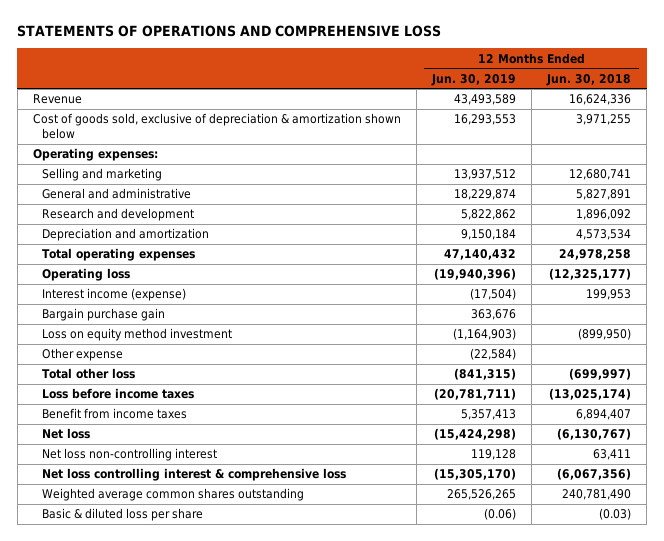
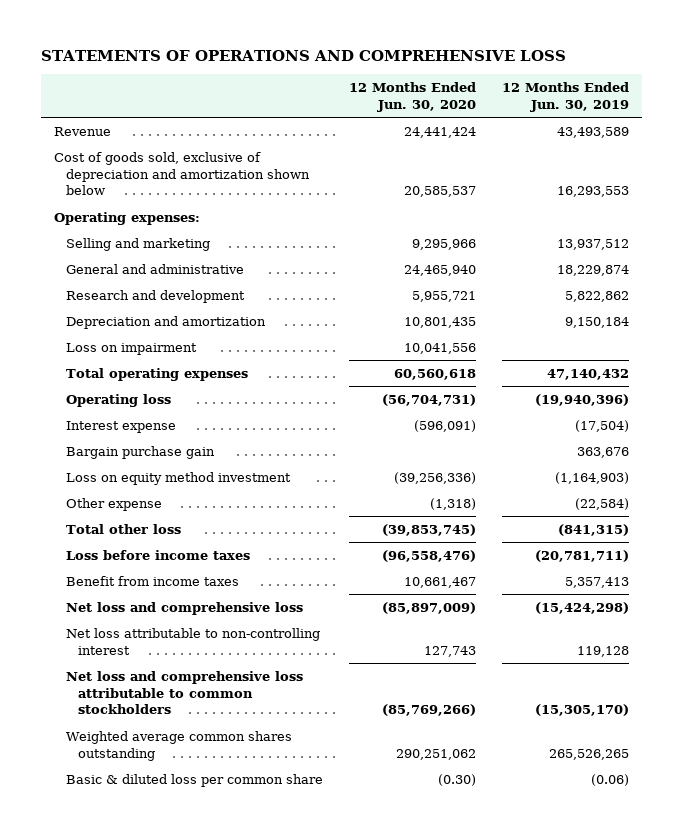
[546,73,632,86] Jun. 30, 2018 -> none
none -> [348,82,476,112] 12 Months Ended Jun. 30, 2020
[32,113,401,140] Cost of goods sold, exclusive of depreciation & amortization shown below -> [53,151,310,196] Cost of goods sold, exclusive of depreciation and amortization shown below
none -> [65,342,197,355] Loss on impairment
[41,288,186,302] Interest income (expense) -> [65,420,176,433] Interest expense
[41,428,90,440] Net loss -> [65,601,303,615] Net loss and comprehensive loss
[41,448,217,462] Net loss non-controlling interest -> [65,627,320,655] Net loss attributable to non-controlling interest
[41,468,346,482] Net loss controlling interest & comprehensive loss -> [65,670,303,715] Net loss and comprehensive loss attributable to common stockholders
[41,508,203,522] Basic & diluted loss per share -> [65,773,323,787] Basic & diluted loss per common share

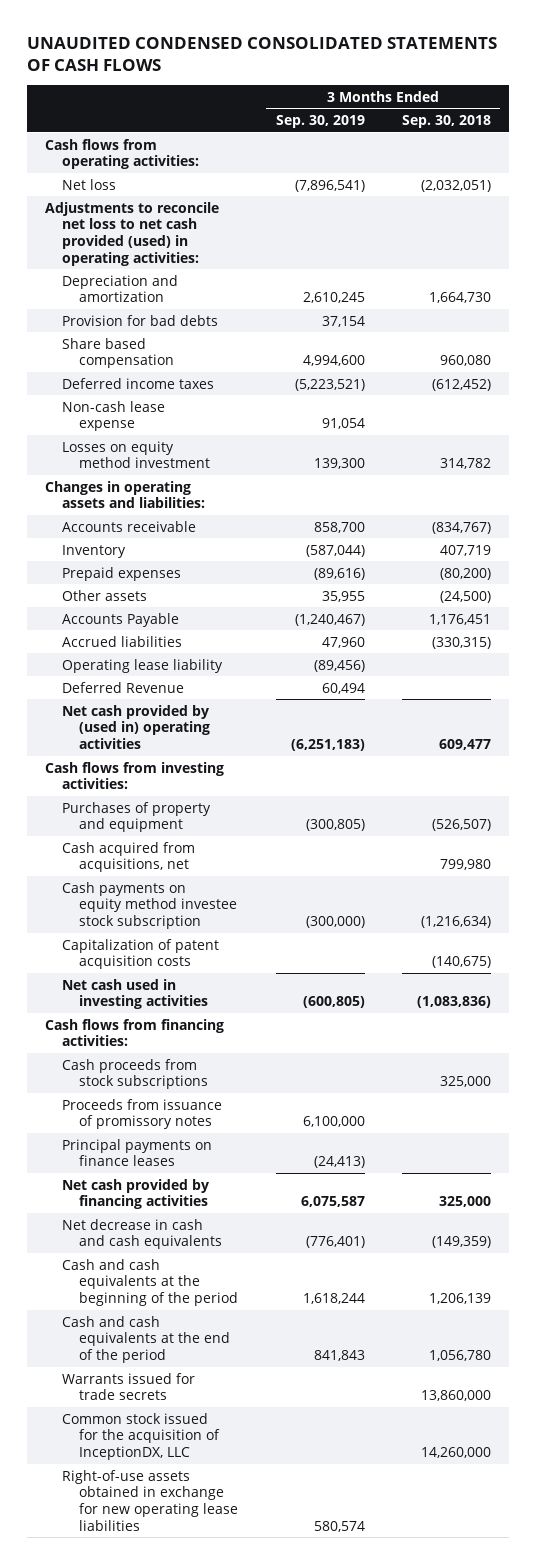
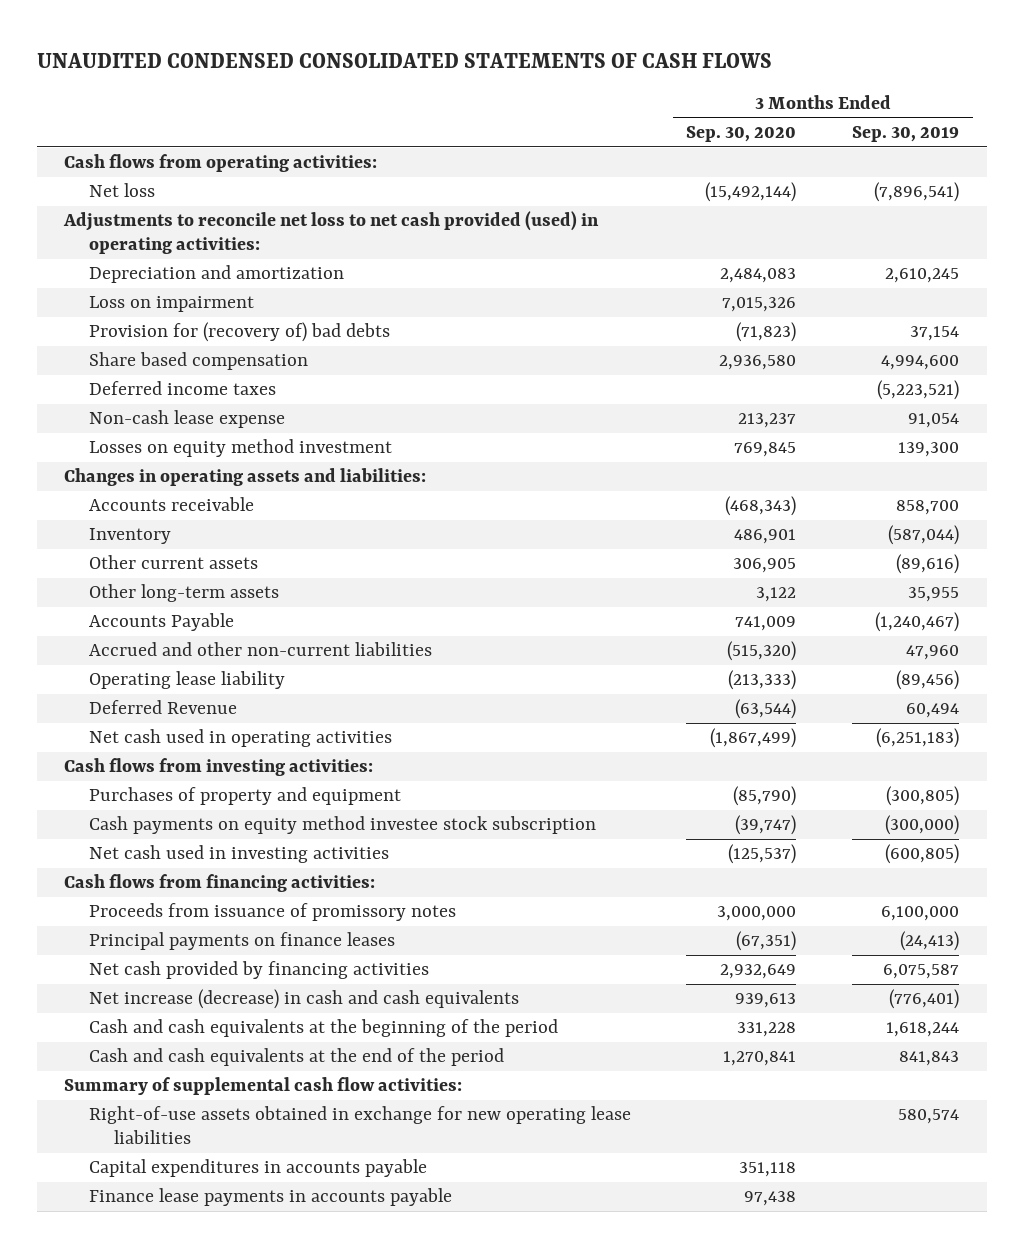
[401,115,491,129] Sep. 30, 2018 -> none
none -> [686,126,797,143] Sep. 30, 2020
none -> [89,296,255,313] Loss on impairment
[62,314,219,326] Provision for bad debts -> [89,322,391,343] Provision for (recovery of) bad debts
[62,566,182,581] Prepaid expenses -> [89,555,259,570] Other current assets
[62,589,148,601] Other assets -> [89,584,280,603] Other long-term assets
[62,635,183,647] Accrued liabilities -> [89,642,433,657] Accrued and other non-current liabilities
[62,704,211,749] Net cash provided by (used in) operating activities -> [89,729,393,748] Net cash used in operating activities
[62,841,196,873] Cash acquired from acquisitions, net -> none
[62,938,220,970] Capitalization of patent acquisition costs -> none
[62,1058,209,1090] Cash proceeds from stock subscriptions -> none
[62,1218,223,1250] Net decrease in cash and cash equivalents -> [89,989,520,1010] Net increase (decrease) in cash and cash equivalents
[62,1372,196,1401] Warrants issued for trade secrets -> none
[62,1412,221,1460] Common stock issued for the acquisition of InceptionDX, LLC -> none
none -> [64,1077,463,1096] Summary of supplemental cash flow activities:
none -> [89,1159,428,1178] Capital expenditures in accounts payable
none -> [89,1188,453,1207] Finance lease payments in accounts payable

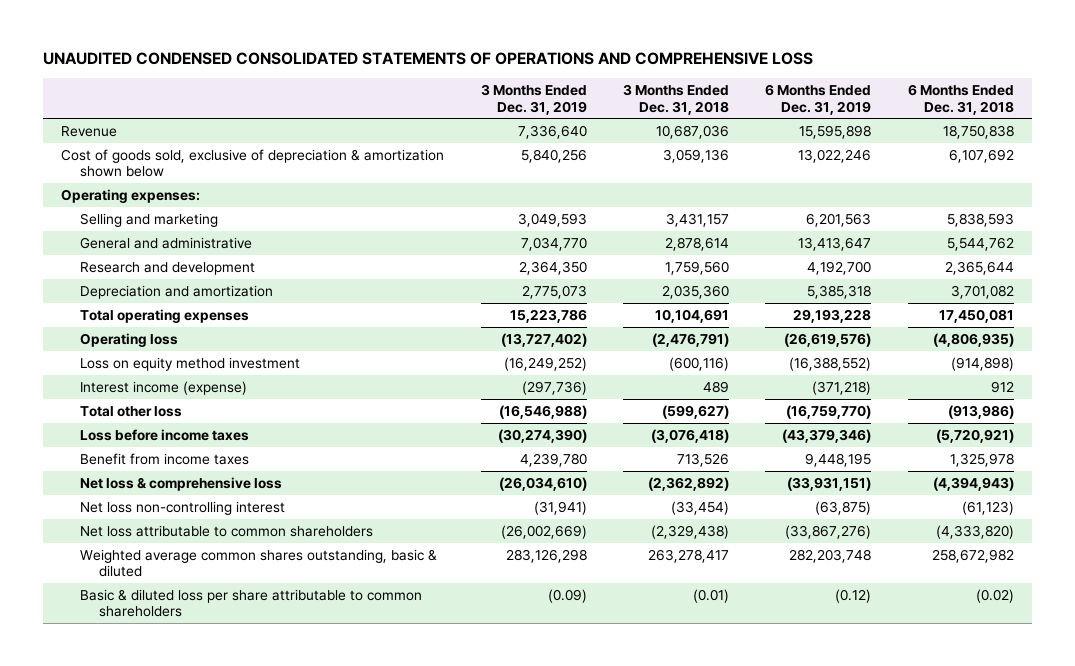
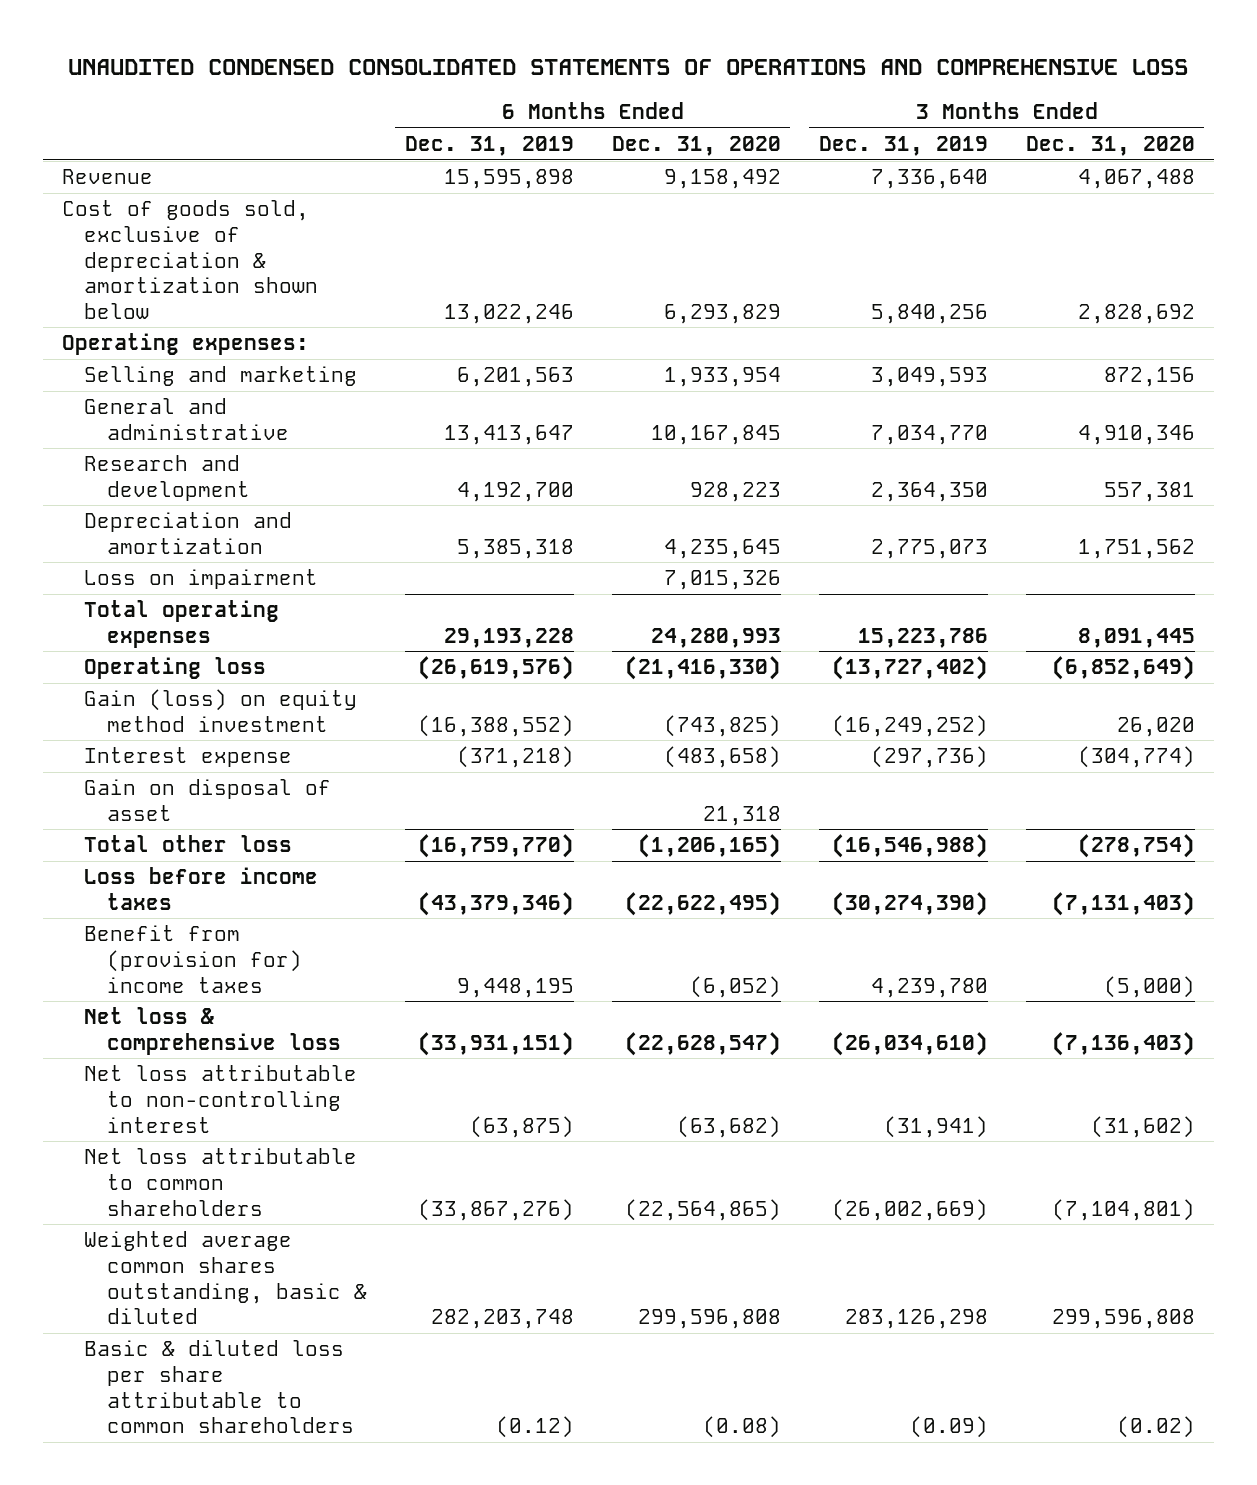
[623,84,730,115] 3 Months Ended Dec. 31, 2018 -> none
[907,84,1014,115] 6 Months Ended Dec. 31, 2018 -> none
none -> [611,135,781,156] Dec. 31, 2020
none -> [1025,135,1195,156] Dec. 31, 2020
none -> [84,569,319,590] Loss on impairment
[80,356,301,371] Loss on equity method investment -> [84,689,358,732] Gain (loss) on equity method investment
[80,380,248,395] Interest income (expense) -> [84,747,293,768] Interest expense
none -> [84,779,332,821] Gain on disposal of asset
[80,452,250,465] Benefit from income taxes -> [84,925,302,993] Benefit from (provision for) income taxes
[80,500,286,515] Net loss non-controlling interest -> [84,1065,358,1133] Net loss attributable to non-controlling interest

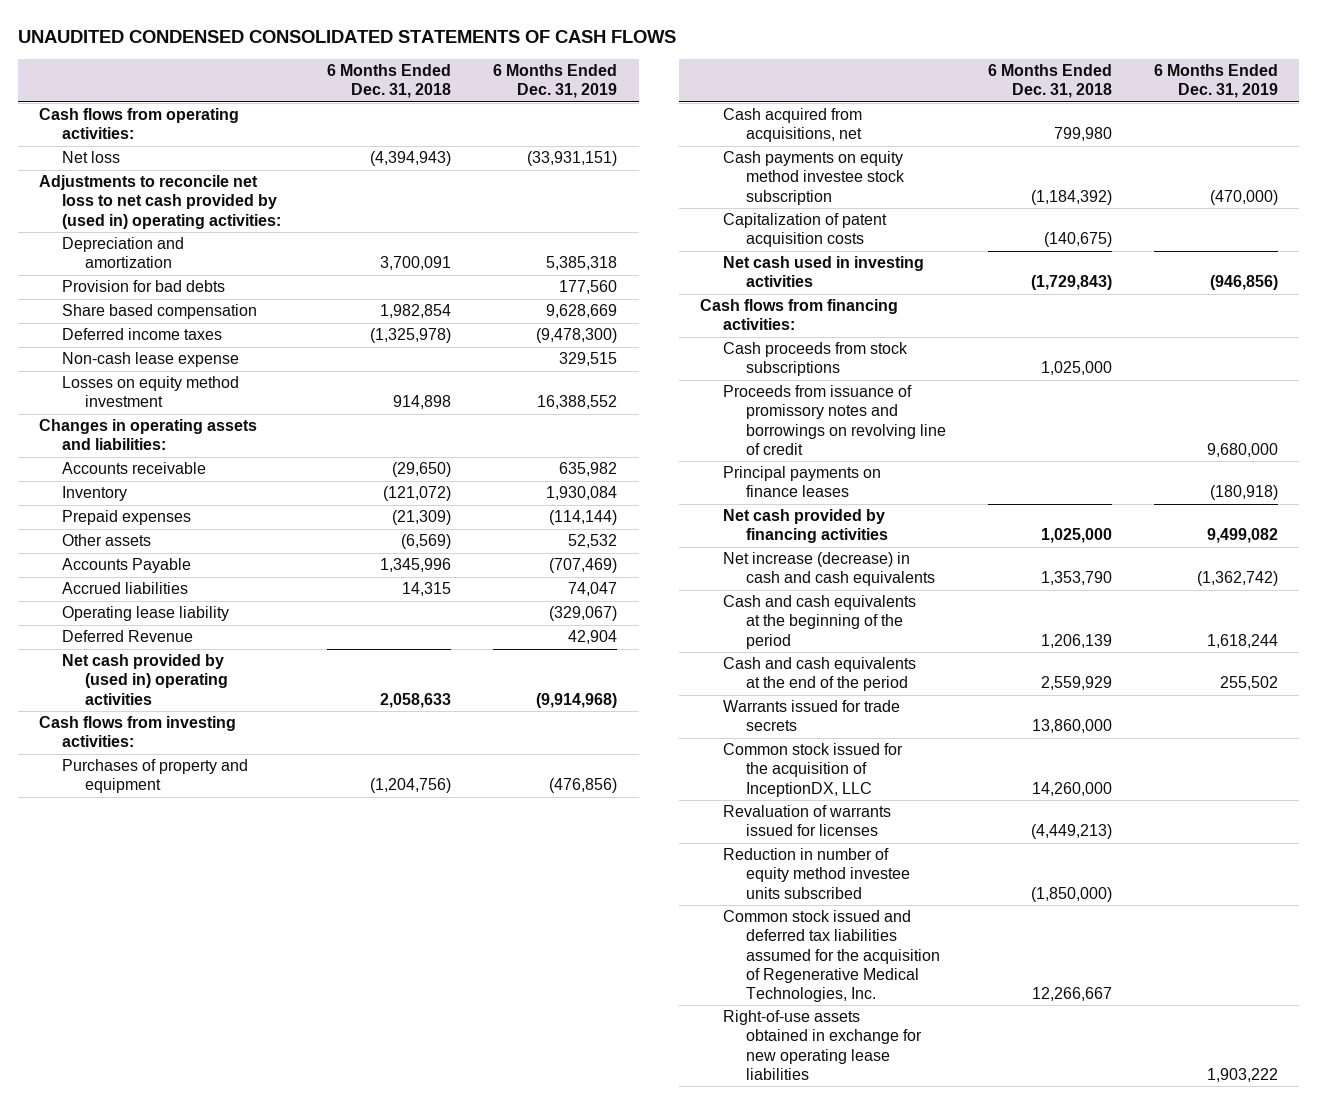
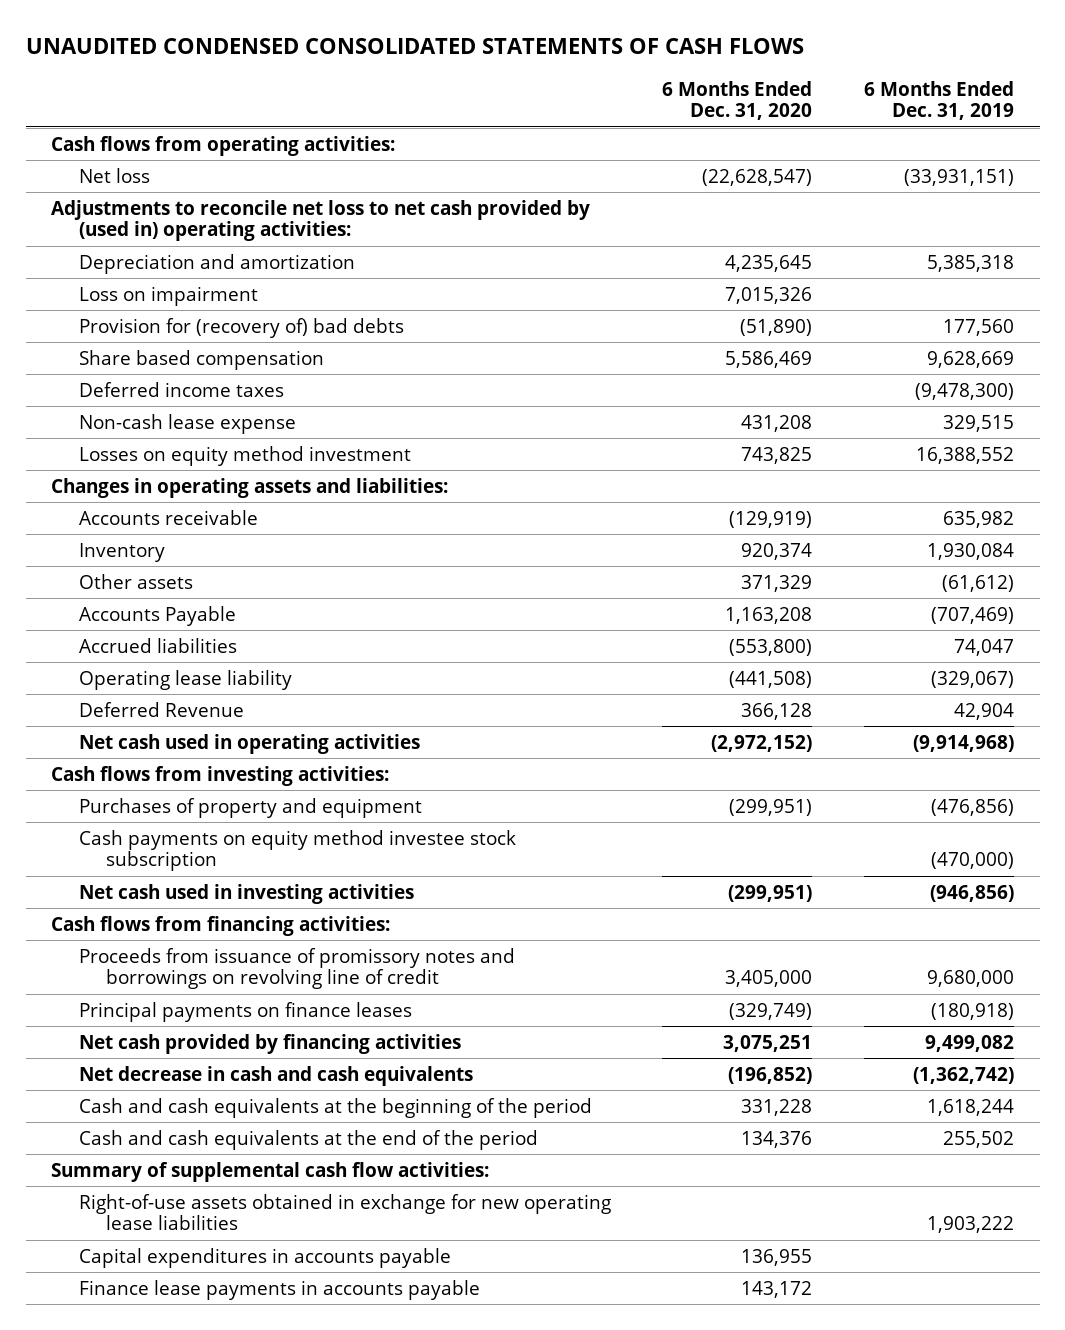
[327,64,452,99] 6 Months Ended Dec. 31, 2018 -> none
none -> [662,80,813,121] 6 Months Ended Dec. 31, 2020
none -> [78,285,258,306] Loss on impairment
[62,280,226,293] Provision for bad debts -> [78,317,404,338] Provision for (recovery of) bad debts
[62,510,192,526] Prepaid expenses -> none
[568,534,618,549] 52,532 -> [941,574,1014,592] (61,612)
[62,654,229,705] Net cash provided by (used in) operating activities -> [78,733,420,754] Net cash used in operating activities
[722,108,862,143] Cash acquired from acquisitions, net -> none
[722,213,887,248] Capitalization of patent acquisition costs -> none
[722,342,908,377] Cash proceeds from stock subscriptions -> none
[722,552,935,587] Net increase (decrease) in cash and cash equivalents -> [78,1065,473,1086] Net decrease in cash and cash equivalents
[722,700,900,732] Warrants issued for trade secrets -> none
[722,743,903,797] Common stock issued for the acquisition of InceptionDX, LLC -> none
[722,805,891,837] Revaluation of warrants issued for licenses -> none
[722,848,910,899] Reduction in number of equity method investee units subscribed -> none
[722,910,940,1002] Common stock issued and deferred tax liabilities assumed for the acquisition of Regenerative Medical Technologies, Inc. -> none
none -> [51,1161,490,1182] Summary of supplemental cash flow activities:
none -> [78,1247,451,1268] Capital expenditures in accounts payable
none -> [78,1279,480,1300] Finance lease payments in accounts payable

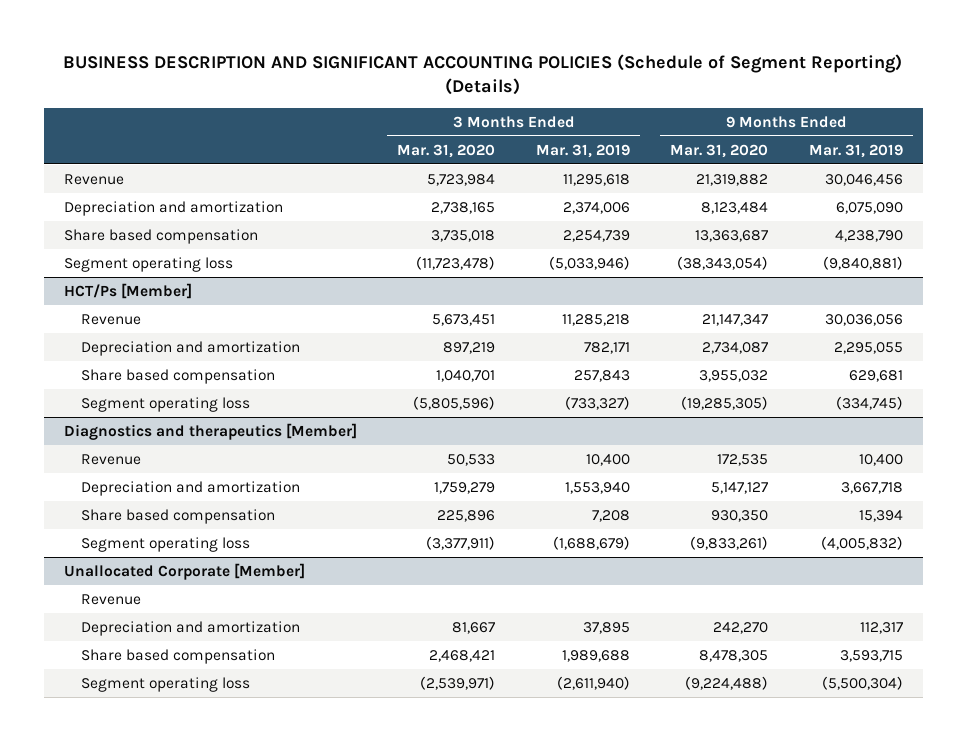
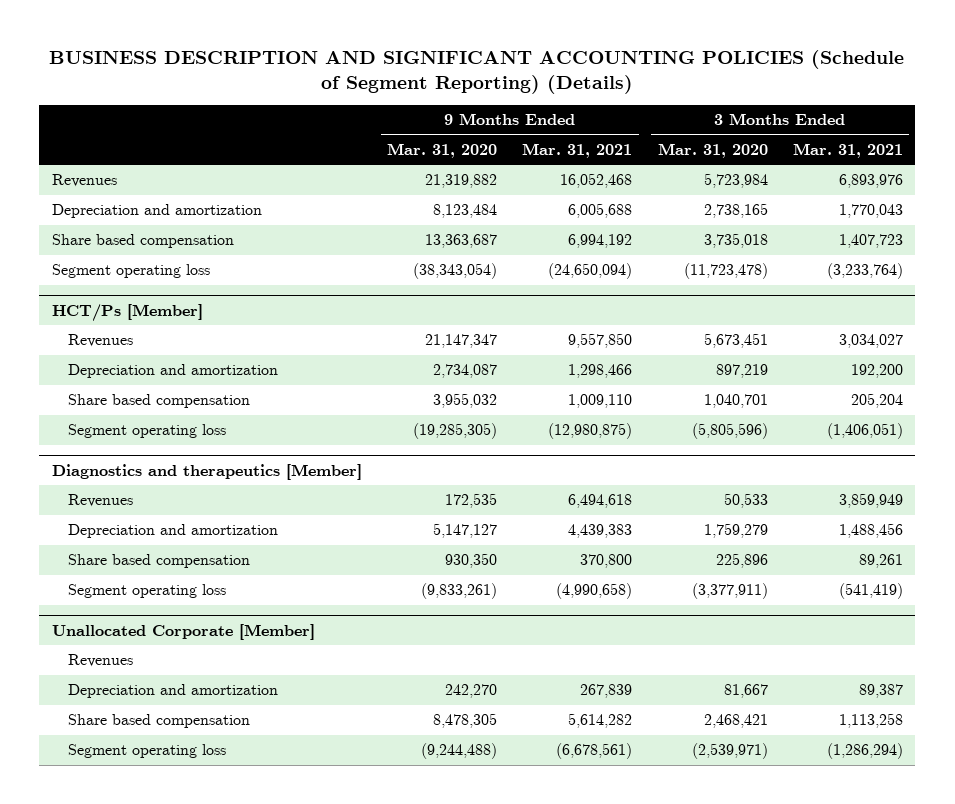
[535,143,630,158] Mar. 31, 2019 -> none
[808,143,903,158] Mar. 31, 2019 -> none
none -> [522,142,633,158] Mar. 31, 2021
none -> [792,142,903,158] Mar. 31, 2021
[63,173,124,185] Revenue -> [51,174,117,188] Revenues
[81,313,142,325] Revenue -> [67,334,133,348] Revenues
[81,453,142,465] Revenue -> [67,494,133,508] Revenues
[81,593,142,605] Revenue -> [67,654,133,668] Revenues
[685,675,769,690] (9,224,488) -> [421,743,498,760] (9,244,488)

